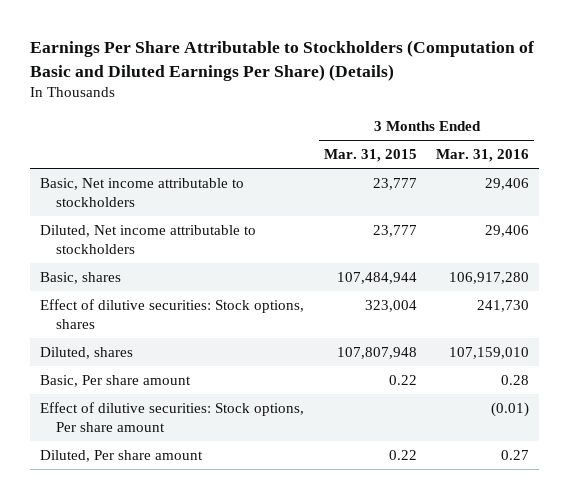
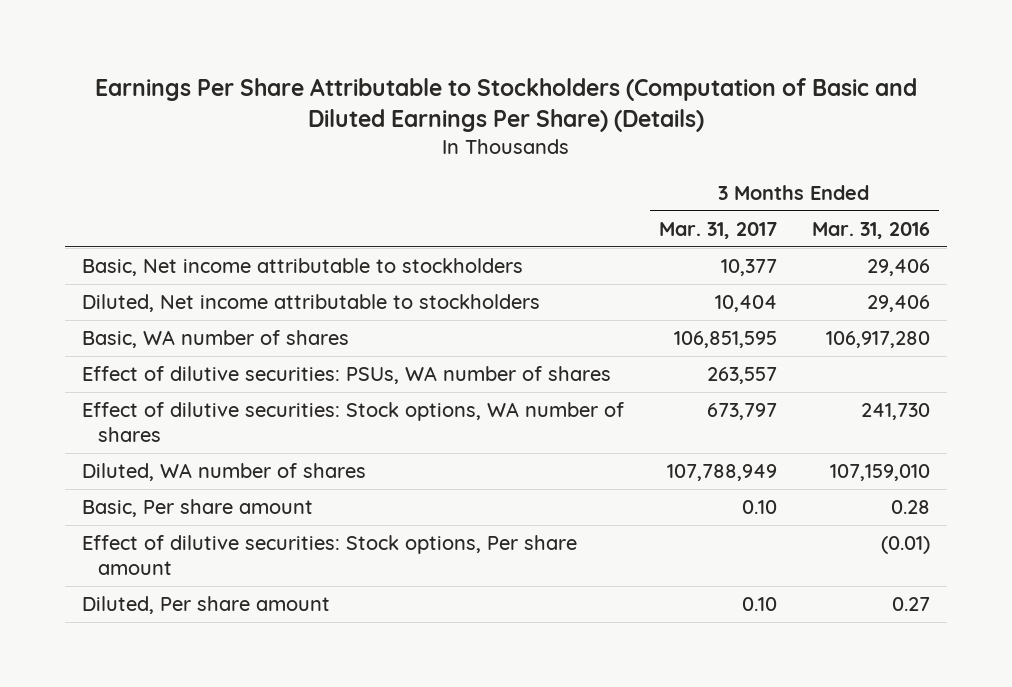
[323,149,417,163] Mar. 31, 2015 -> none
none -> [659,221,778,239] Mar. 31, 2017
[39,271,121,284] Basic, shares -> [82,330,350,349] Basic, WA number of shares
none -> [82,366,612,385] Effect of dilutive securities: PSUs, WA number of shares
[39,298,304,329] Effect of dilutive securities: Stock options, shares -> [82,402,625,442] Effect of dilutive securities: Stock options, WA number of shares
[39,346,133,359] Diluted, shares -> [82,463,367,482] Diluted, WA number of shares

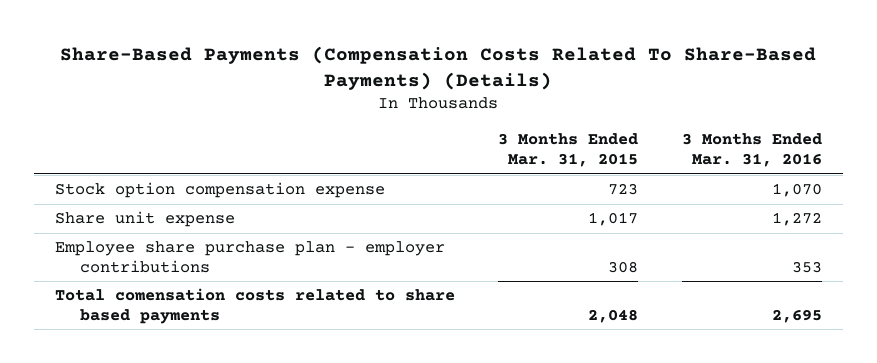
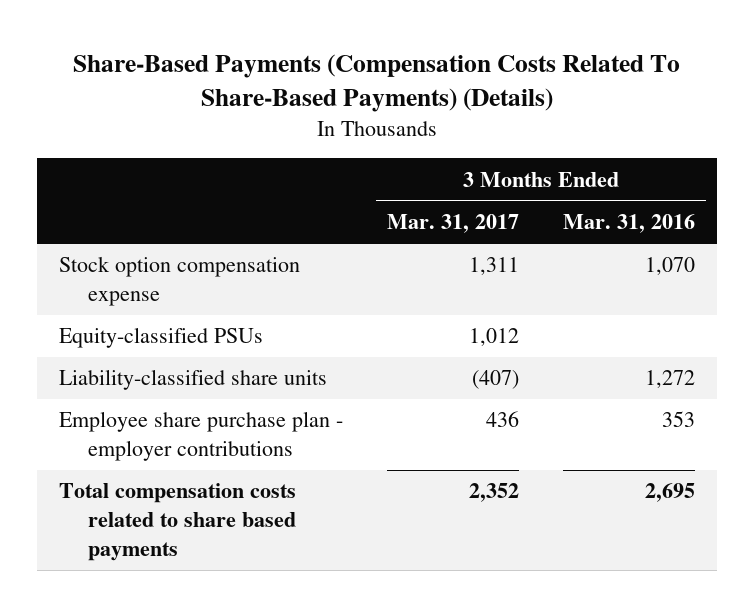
[498,133,639,168] 3 Months Ended Mar. 31, 2015 -> none
none -> [387,214,520,234] Mar. 31, 2017
none -> [59,327,264,349] Equity-classified PSUs
[55,211,236,228] Share unit expense -> [59,369,328,391] Liability-classified share units
[55,288,456,324] Total comensation costs related to share based payments -> [59,483,297,561] Total compensation costs related to share based payments

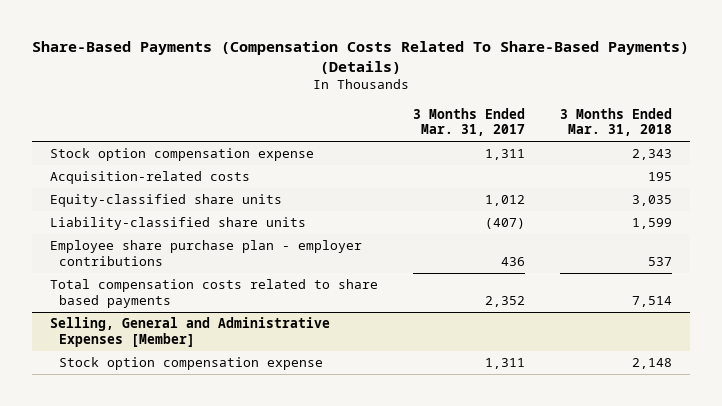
[562,214,695,234] Mar. 31, 2016 -> none
none -> [560,107,673,137] 3 Months Ended Mar. 31, 2018
none -> [49,171,250,185] Acquisition-related costs
[59,327,264,349] Equity-classified PSUs -> [49,194,282,208] Equity-classified share units
none -> [49,317,330,347] Selling, General and Administrative Expenses [Member]
none -> [59,357,324,371] Stock option compensation expense

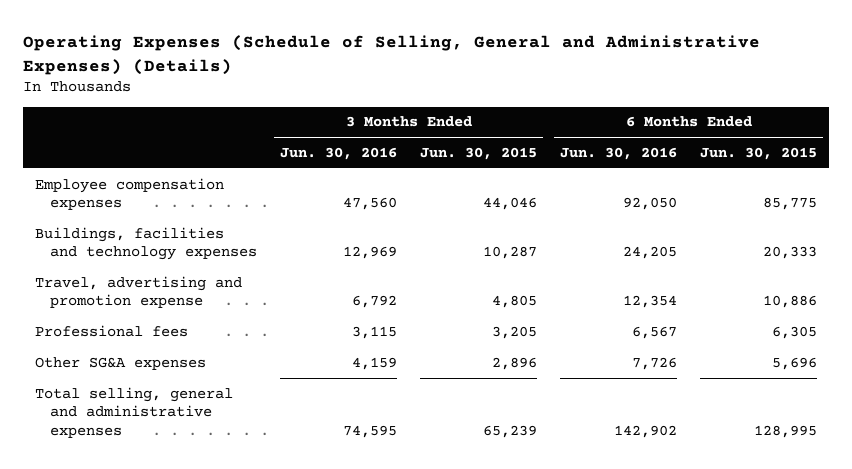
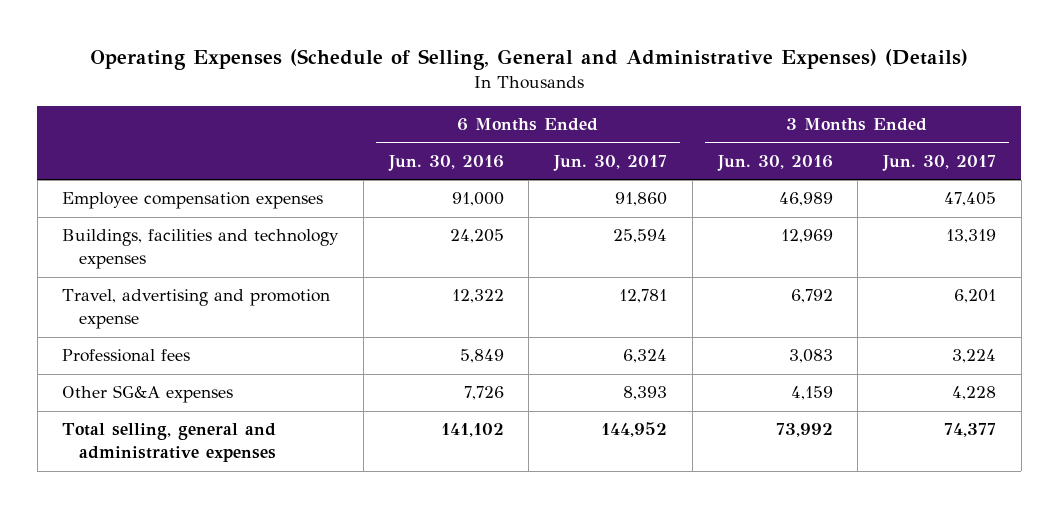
[420,146,538,160] Jun. 30, 2015 -> none
[700,146,818,160] Jun. 30, 2015 -> none
none -> [553,154,668,171] Jun. 30, 2017
none -> [882,154,997,171] Jun. 30, 2017
[343,197,398,211] 47,560 -> [778,192,833,207] 46,989
[623,197,678,211] 92,050 -> [451,192,504,207] 91,000
[623,295,678,309] 12,354 -> [451,289,504,304] 12,322
[352,325,398,339] 3,115 -> [788,349,833,364] 3,083
[632,325,678,339] 6,567 -> [459,349,504,364] 5,849
[343,425,398,439] 74,595 -> [775,423,833,438] 73,992
[614,425,678,439] 142,902 -> [440,423,504,438] 141,102

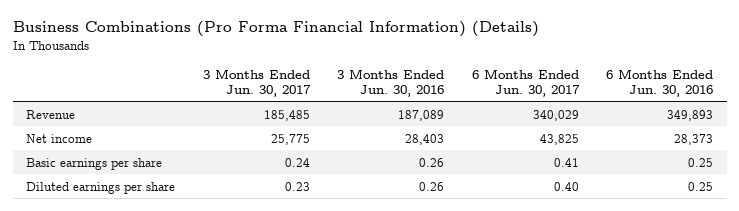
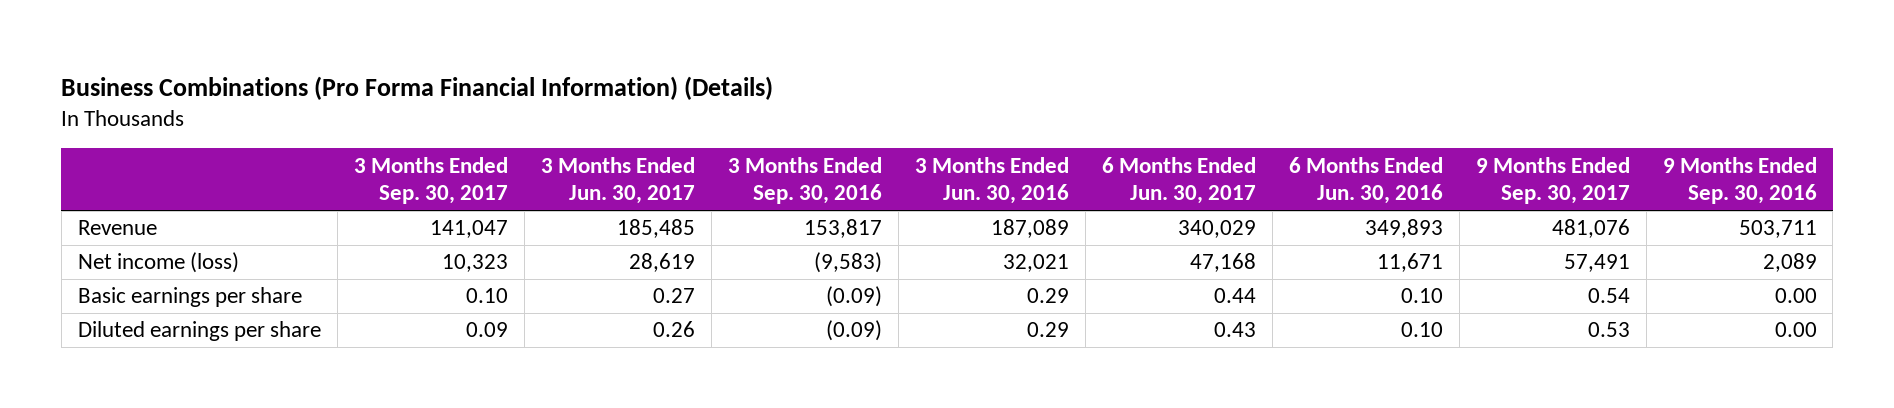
none -> [353,156,508,205] 3 Months Ended Sep. 30, 2017
none -> [727,156,882,205] 3 Months Ended Sep. 30, 2016
none -> [1475,156,1630,205] 9 Months Ended Sep. 30, 2017
none -> [1662,156,1817,205] 9 Months Ended Sep. 30, 2016
[26,133,93,143] Net income -> [77,252,239,274] Net income (loss)
[270,133,310,145] 25,775 -> [628,253,695,273] 28,619
[405,133,445,145] 28,403 -> [1002,254,1069,273] 32,021
[539,133,579,145] 43,825 -> [1189,253,1256,273] 47,168
[674,133,714,145] 28,373 -> [1376,253,1443,273] 11,671
[284,157,310,167] 0.24 -> [652,288,695,304] 0.27
[419,157,445,167] 0.26 -> [1026,288,1069,304] 0.29
[553,157,579,167] 0.41 -> [1213,288,1256,304] 0.44
[688,157,714,167] 0.25 -> [1400,288,1443,304] 0.10
[284,181,310,191] 0.23 -> [652,321,695,338] 0.26
[419,181,445,191] 0.26 -> [1026,322,1069,338] 0.29
[553,181,579,191] 0.40 -> [1213,322,1256,338] 0.43
[688,181,714,191] 0.25 -> [1400,322,1443,338] 0.10

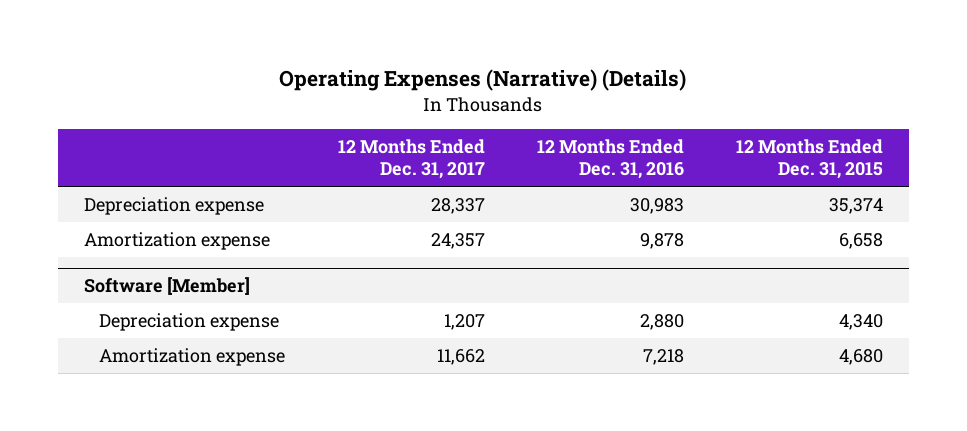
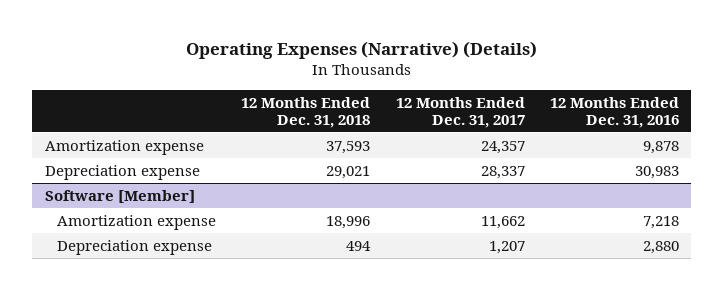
[735,138,883,180] 12 Months Ended Dec. 31, 2015 -> none
none -> [241,96,371,128] 12 Months Ended Dec. 31, 2018
[83,196,264,215] Depreciation expense -> [44,164,200,180] Depreciation expense
[99,312,280,331] Depreciation expense -> [57,239,213,255] Depreciation expense

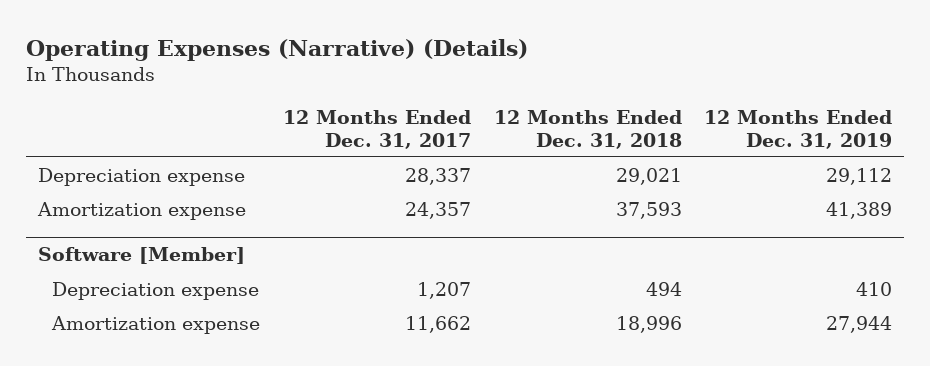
[549,96,679,128] 12 Months Ended Dec. 31, 2016 -> none
none -> [704,109,893,149] 12 Months Ended Dec. 31, 2019
[44,139,204,155] Amortization expense -> [36,201,246,220] Amortization expense
[57,214,217,230] Amortization expense -> [51,315,261,334] Amortization expense

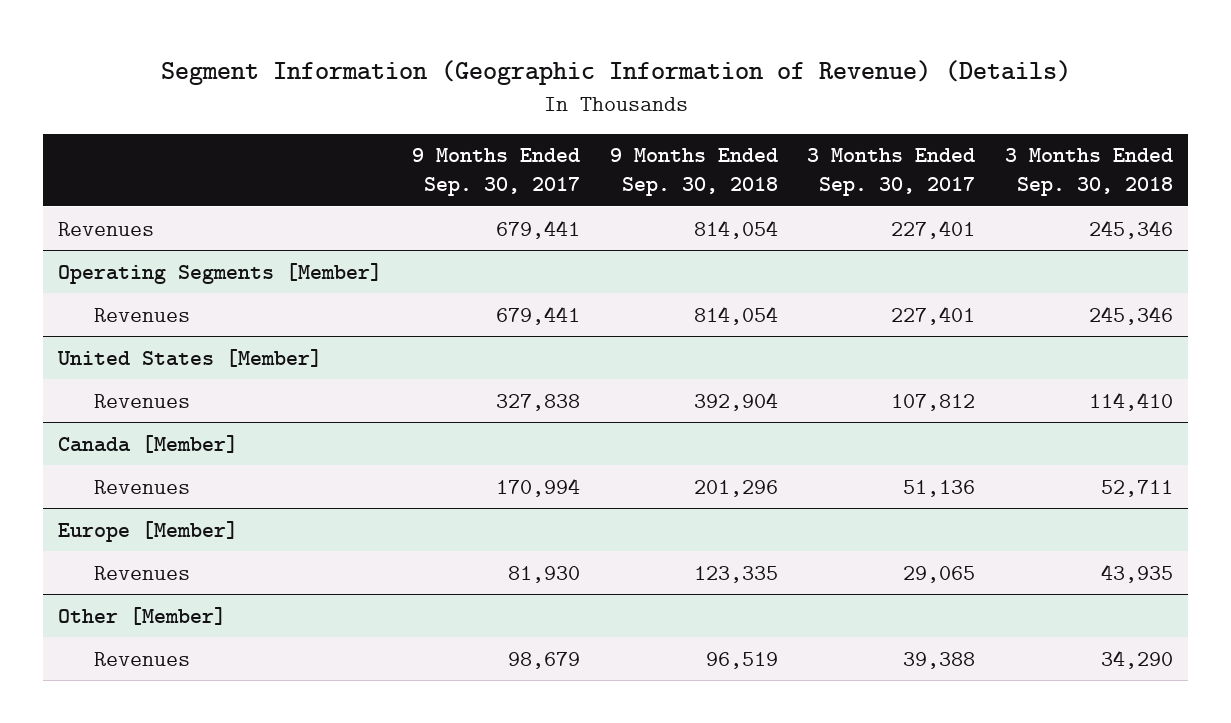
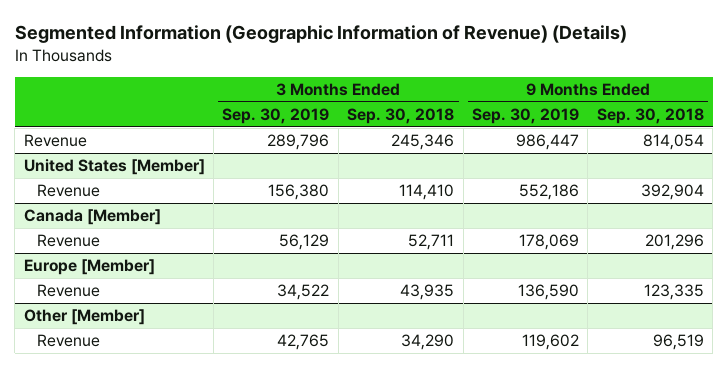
[160,60,1071,86] Segment Information (Geographic Information of Revenue) (Details) -> [14,25,627,44] Segmented Information (Geographic Information of Revenue) (Details)
[411,148,580,197] 9 Months Ended Sep. 30, 2017 -> none
[807,148,976,197] 3 Months Ended Sep. 30, 2017 -> none
none -> [222,107,330,124] Sep. 30, 2019
none -> [472,107,580,124] Sep. 30, 2019
[58,262,383,284] Operating Segments [Member] -> none
[94,307,191,322] Revenues -> none
[58,221,155,236] Revenues -> [23,134,87,148] Revenue
[94,393,191,408] Revenues -> [37,184,101,198] Revenue
[94,479,191,494] Revenues -> [37,234,101,248] Revenue
[94,565,191,580] Revenues -> [37,284,101,298] Revenue
[94,651,191,666] Revenues -> [37,334,101,348] Revenue

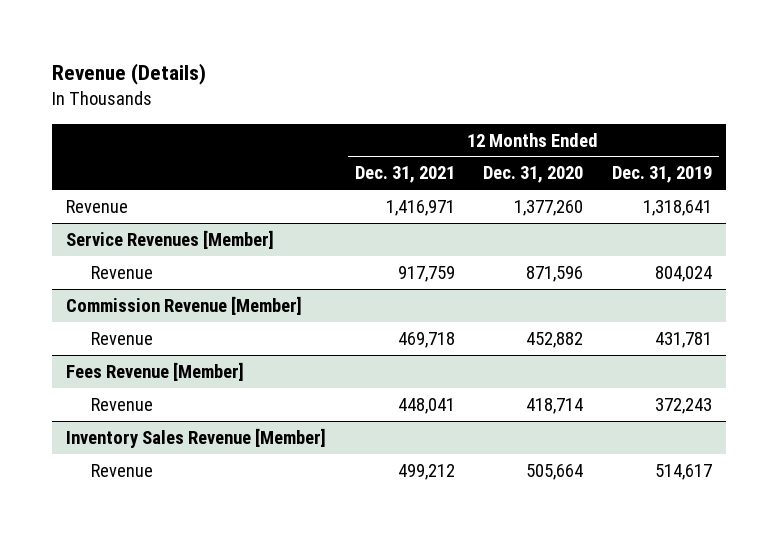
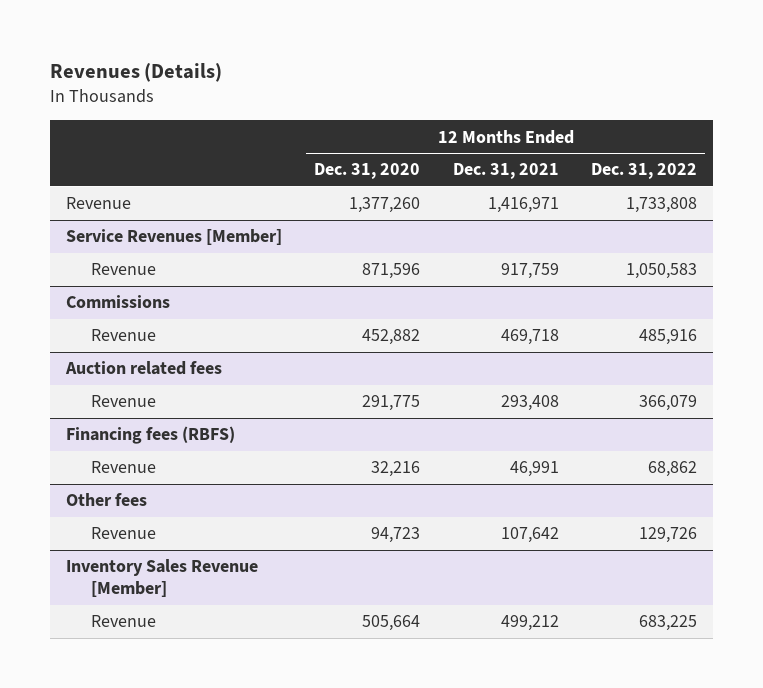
[51,63,206,86] Revenue (Details) -> [50,63,223,83] Revenues (Details)
[611,166,712,184] Dec. 31, 2019 -> none
none -> [590,163,697,180] Dec. 31, 2022
[66,295,303,315] Commission Revenue [Member] -> [66,295,171,309] Commissions
[66,361,245,381] Fees Revenue [Member] -> none
none -> [65,361,223,376] Auction related fees
[397,397,455,414] 448,041 -> [500,395,559,412] 293,408
[526,397,584,414] 418,714 -> [362,395,421,412] 291,775
none -> [66,426,236,445] Financing fees (RBFS)
none -> [90,461,156,474] Revenue
none -> [66,493,148,507] Other fees
none -> [90,527,156,540] Revenue

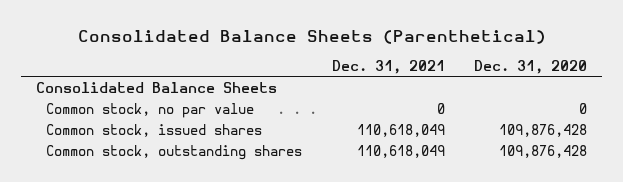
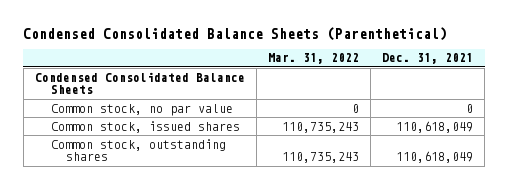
[77,29,546,44] Consolidated Balance Sheets (Parenthetical) -> [23,26,448,41] Condensed Consolidated Balance Sheets (Parenthetical)
[474,60,588,75] Dec. 31, 2020 -> none
none -> [268,53,360,65] Mar. 31, 2022
[35,81,277,93] Consolidated Balance Sheets -> [35,71,246,95] Condensed Consolidated Balance Sheets

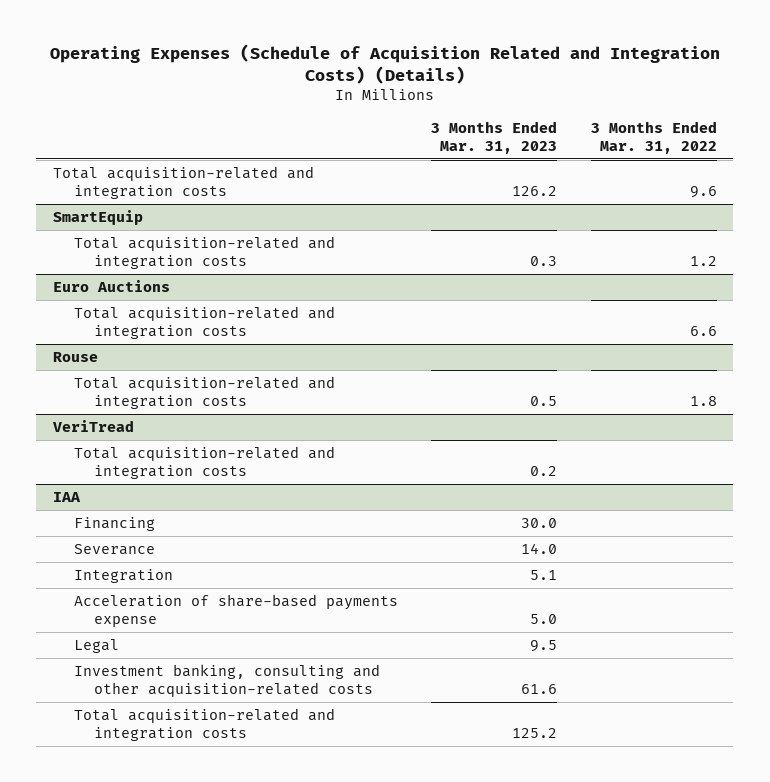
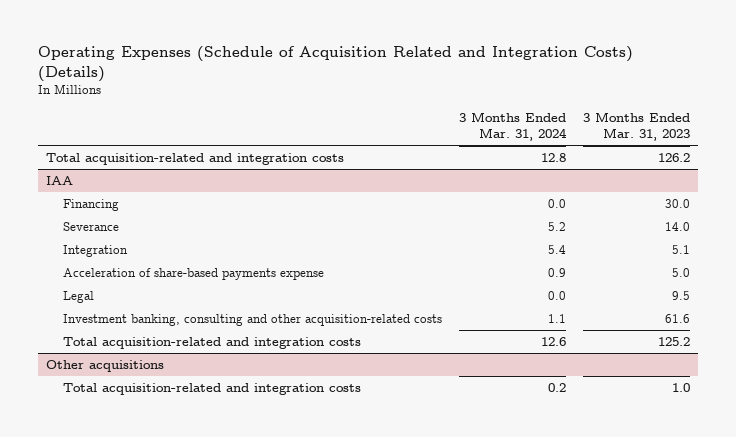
[590,120,717,154] 3 Months Ended Mar. 31, 2022 -> none
none -> [458,112,567,141] 3 Months Ended Mar. 31, 2024
[53,210,144,226] SmartEquip -> none
[73,236,335,270] Total acquisition-related and integration costs -> none
[53,280,171,293] Euro Auctions -> none
[73,306,335,340] Total acquisition-related and integration costs -> none
[53,352,99,363] Rouse -> none
[73,376,335,410] Total acquisition-related and integration costs -> none
[53,420,135,433] VeriTread -> none
[73,446,335,480] Total acquisition-related and integration costs -> none
none -> [46,360,165,373] Other acquisitions
none -> [62,383,361,396] Total acquisition-related and integration costs

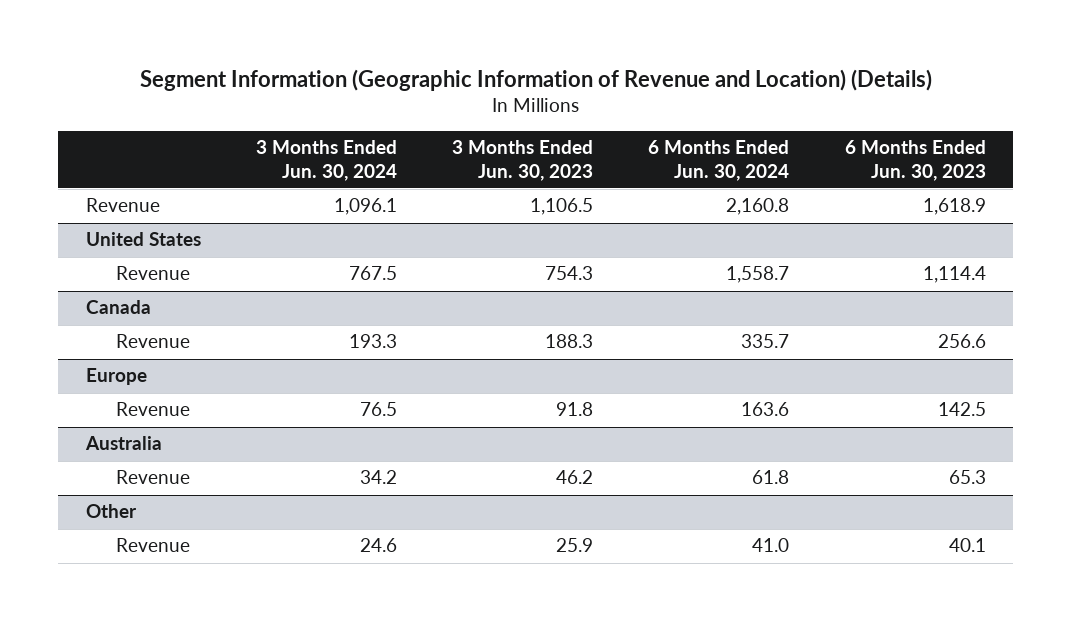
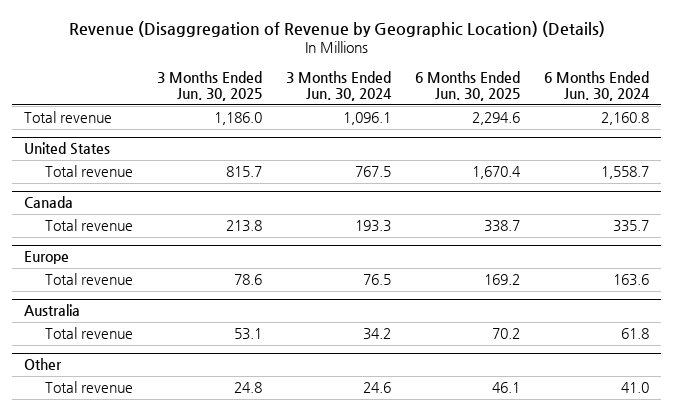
[139,69,932,92] Segment Information (Geographic Information of Revenue and Location) (Details) -> [68,20,605,37] Revenue (Disaggregation of Revenue by Geographic Location) (Details)
[452,140,594,181] 3 Months Ended Jun. 30, 2023 -> none
[844,140,986,181] 6 Months Ended Jun. 30, 2023 -> none
none -> [157,70,263,102] 3 Months Ended Jun. 30, 2025
none -> [414,70,520,102] 6 Months Ended Jun. 30, 2025
[85,198,160,213] Revenue -> [24,111,113,124] Total revenue
[115,266,190,281] Revenue -> [45,165,134,178] Total revenue
[115,334,190,349] Revenue -> [45,219,134,232] Total revenue
[115,402,190,417] Revenue -> [45,273,134,286] Total revenue
[115,470,190,485] Revenue -> [45,327,134,340] Total revenue
[115,538,190,553] Revenue -> [45,381,134,394] Total revenue

